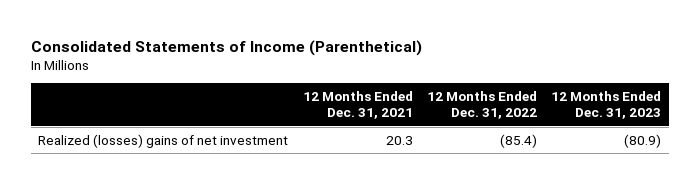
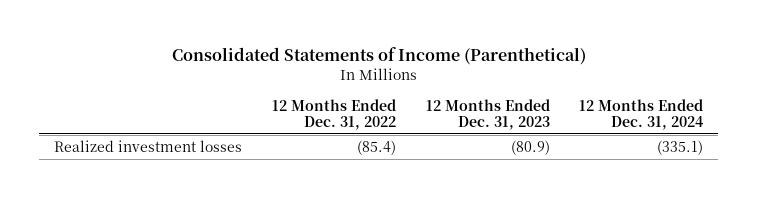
[302,90,413,120] 12 Months Ended Dec. 31, 2021 -> none
none -> [579,98,704,130] 12 Months Ended Dec. 31, 2024
[38,133,289,148] Realized (losses) gains of net investment -> [54,140,243,153] Realized investment losses

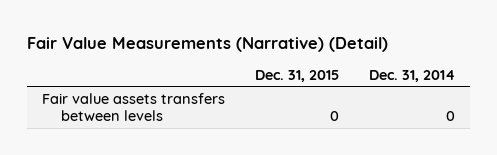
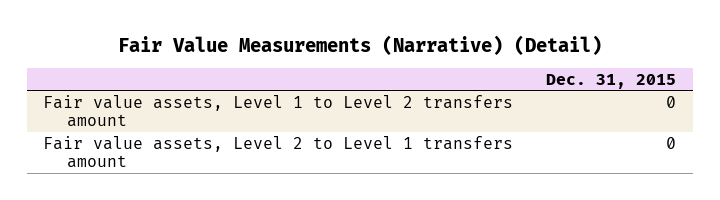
[368,69,455,82] Dec. 31, 2014 -> none
[41,92,225,122] Fair value assets transfers between levels -> [43,94,514,128] Fair value assets, Level 1 to Level 2 transfers amount
none -> [43,135,514,169] Fair value assets, Level 2 to Level 1 transfers amount

